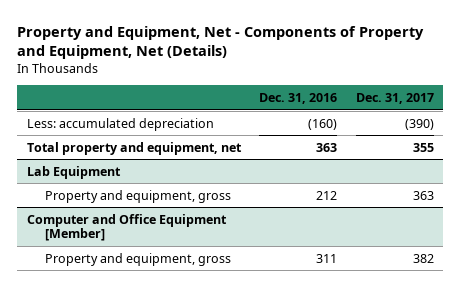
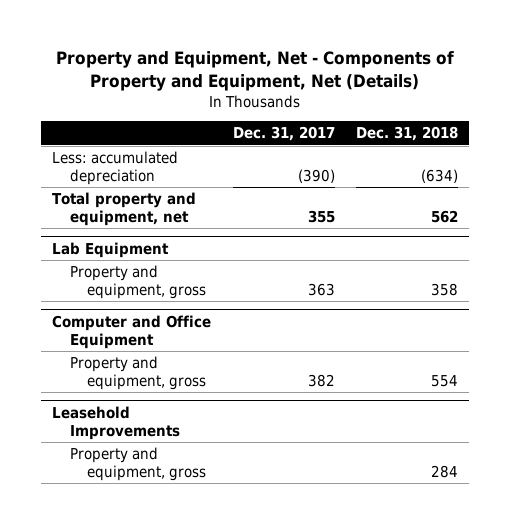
[259,92,338,104] Dec. 31, 2016 -> none
none -> [355,126,458,142] Dec. 31, 2018
[26,213,227,242] Computer and Office Equipment [Member] -> [52,314,212,349] Computer and Office Equipment
none -> [52,405,180,440] Leasehold Improvements
none -> [69,447,207,481] Property and equipment, gross

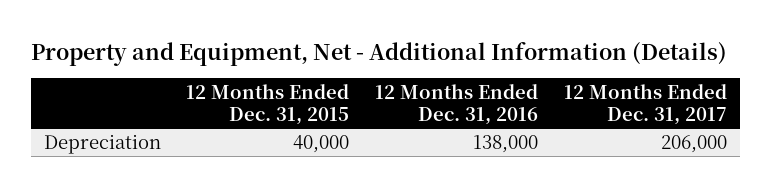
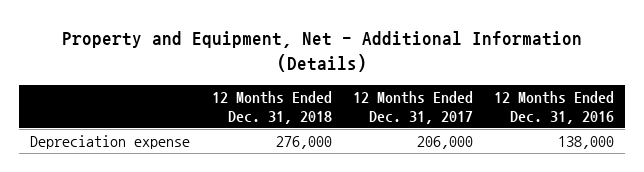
[186,83,350,126] 12 Months Ended Dec. 31, 2015 -> none
none -> [211,91,332,124] 12 Months Ended Dec. 31, 2018
[43,134,161,155] Depreciation -> [30,135,191,150] Depreciation expense

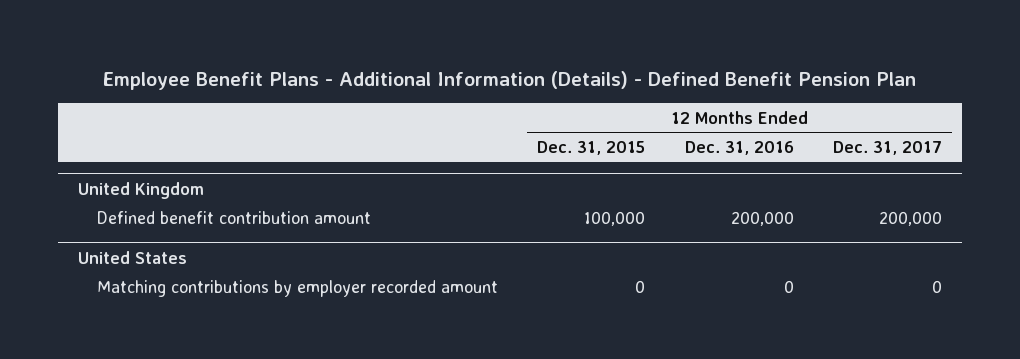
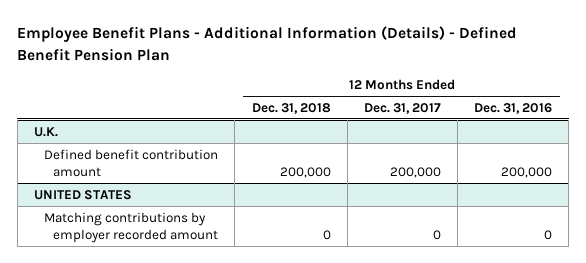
[537,141,646,156] Dec. 31, 2015 -> none
none -> [251,102,331,114] Dec. 31, 2018
[77,181,204,199] United Kingdom -> [33,126,58,137] U.K.
[77,250,187,264] United States -> [33,189,132,200] UNITED STATES

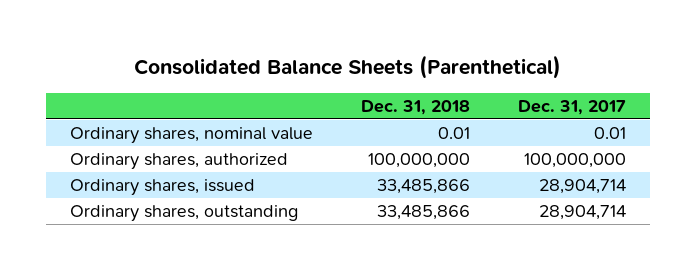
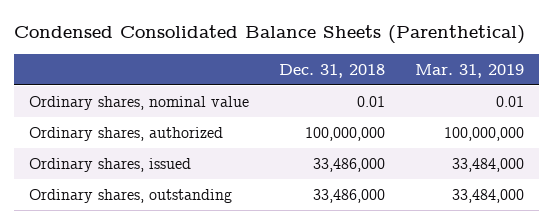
[134,55,562,80] Consolidated Balance Sheets (Parenthetical) -> [13,25,525,45] Condensed Consolidated Balance Sheets (Parenthetical)
[518,99,627,115] Dec. 31, 2017 -> none
none -> [414,63,524,78] Mar. 31, 2019
[377,179,471,195] 33,485,866 -> [312,157,385,172] 33,486,000
[377,205,471,221] 33,485,866 -> [312,188,385,203] 33,486,000

